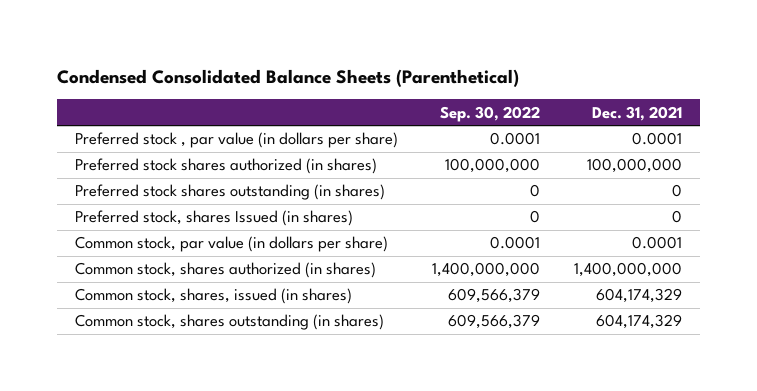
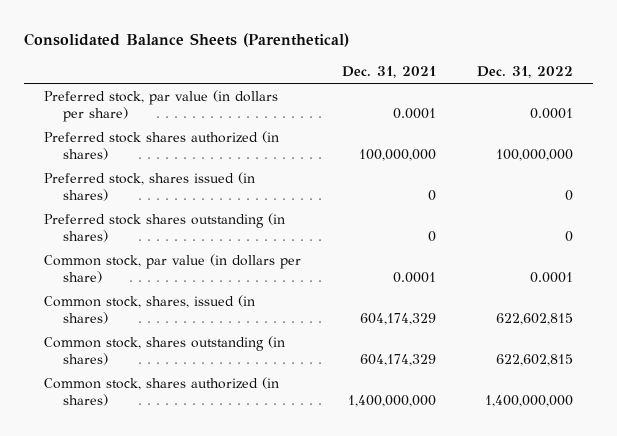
[57,68,520,87] Condensed Consolidated Balance Sheets (Parenthetical) -> [23,33,349,48] Consolidated Balance Sheets (Parenthetical)
[440,105,541,122] Sep. 30, 2022 -> none
none -> [476,66,573,79] Dec. 31, 2022
[74,132,398,149] Preferred stock , par value (in dollars per share) -> [44,90,279,122] Preferred stock, par value (in dollars per share)
none -> [44,172,256,201] Preferred stock, shares issued (in shares)
[74,210,353,227] Preferred stock, shares Issued (in shares) -> none
[74,262,376,279] Common stock, shares authorized (in shares) -> [44,377,280,406] Common stock, shares authorized (in shares)

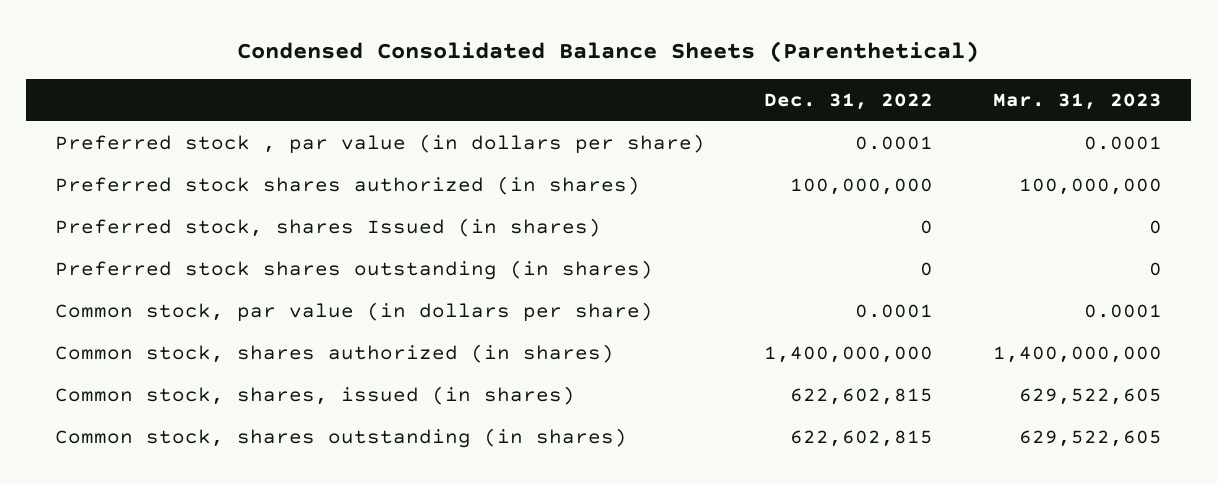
[23,33,349,48] Consolidated Balance Sheets (Parenthetical) -> [237,40,980,63] Condensed Consolidated Balance Sheets (Parenthetical)
[341,66,436,79] Dec. 31, 2021 -> none
none -> [992,92,1162,110] Mar. 31, 2023
[44,90,279,122] Preferred stock, par value (in dollars per share) -> [55,134,706,155] Preferred stock , par value (in dollars per share)
[44,172,256,201] Preferred stock, shares issued (in shares) -> [55,218,602,238] Preferred stock, shares Issued (in shares)
[44,377,280,406] Common stock, shares authorized (in shares) -> [55,344,615,364] Common stock, shares authorized (in shares)

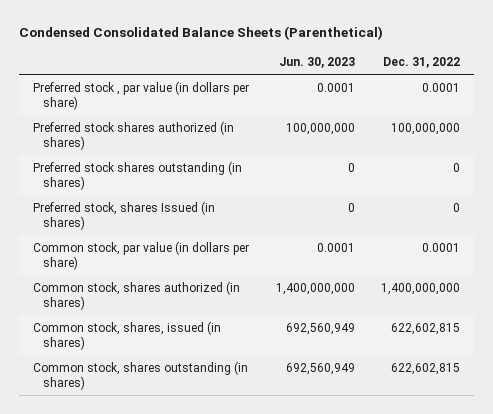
[992,92,1162,110] Mar. 31, 2023 -> none
none -> [278,56,355,68] Jun. 30, 2023
[55,218,602,238] Preferred stock, shares Issued (in shares) -> [32,200,215,231] Preferred stock, shares Issued (in shares)

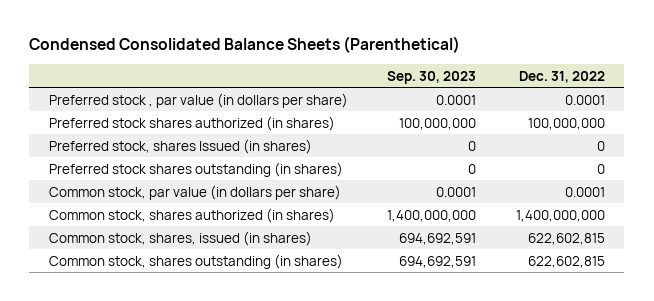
[278,56,355,68] Jun. 30, 2023 -> none
none -> [387,70,477,84] Sep. 30, 2023
[32,160,242,191] Preferred stock shares outstanding (in shares) -> [49,161,344,177] Preferred stock shares outstanding (in shares)

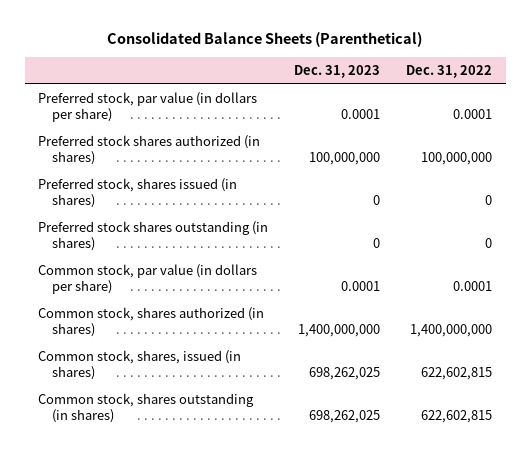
[29,36,461,54] Condensed Consolidated Balance Sheets (Parenthetical) -> [107,32,423,48] Consolidated Balance Sheets (Parenthetical)
[387,70,477,84] Sep. 30, 2023 -> none
none -> [294,65,381,79] Dec. 31, 2023
[49,92,349,108] Preferred stock , par value (in dollars per share) -> [37,91,257,123] Preferred stock, par value (in dollars per share)
[49,138,313,154] Preferred stock, shares Issued (in shares) -> [37,177,237,209] Preferred stock, shares issued (in shares)

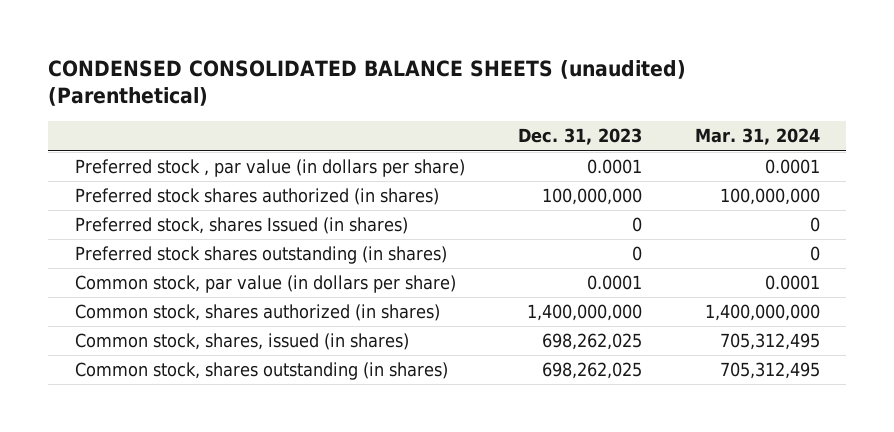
[107,32,423,48] Consolidated Balance Sheets (Parenthetical) -> [47,59,686,107] CONDENSED CONSOLIDATED BALANCE SHEETS (unaudited) (Parenthetical)
[406,65,493,79] Dec. 31, 2022 -> none
none -> [694,128,820,146] Mar. 31, 2024
[37,91,257,123] Preferred stock, par value (in dollars per share) -> [74,159,465,178] Preferred stock , par value (in dollars per share)
[37,177,237,209] Preferred stock, shares issued (in shares) -> [74,217,408,235] Preferred stock, shares Issued (in shares)

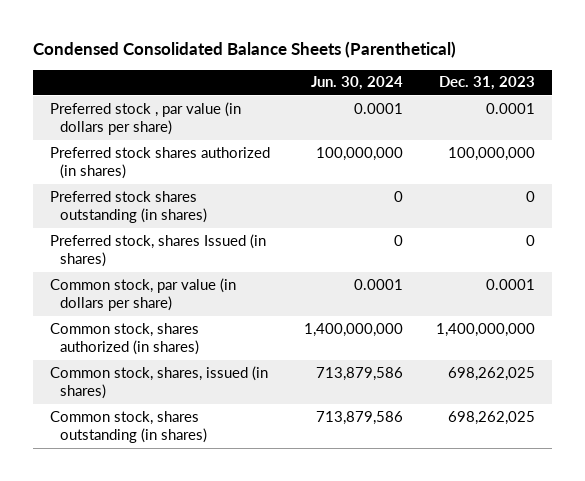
[47,59,686,107] CONDENSED CONSOLIDATED BALANCE SHEETS (unaudited) (Parenthetical) -> [32,41,456,59] Condensed Consolidated Balance Sheets (Parenthetical)
[694,128,820,146] Mar. 31, 2024 -> none
none -> [310,76,403,91] Jun. 30, 2024
[74,217,408,235] Preferred stock, shares Issued (in shares) -> [49,233,266,268] Preferred stock, shares Issued (in shares)

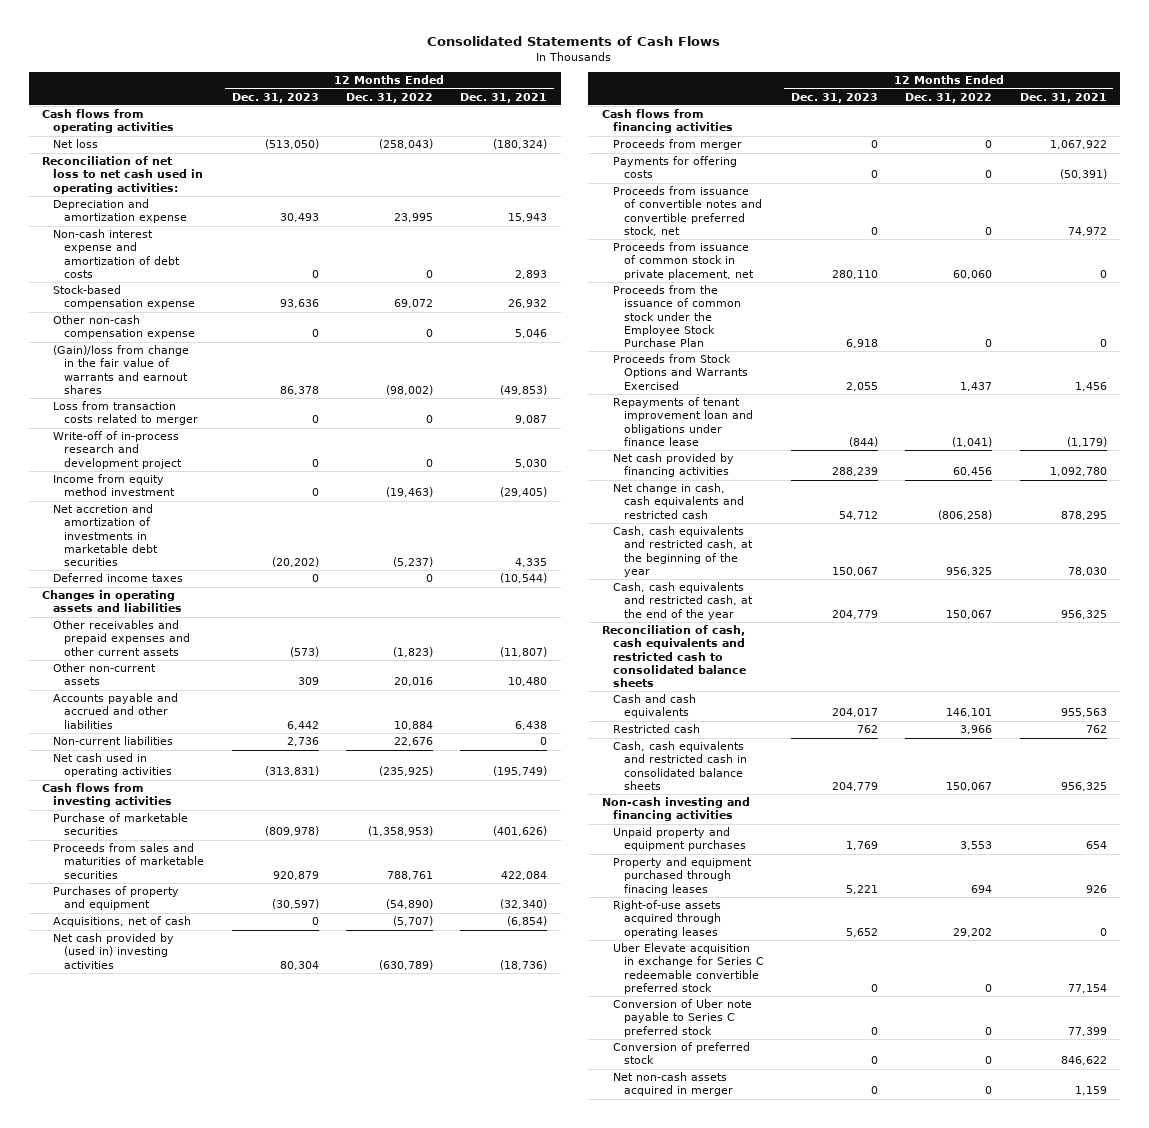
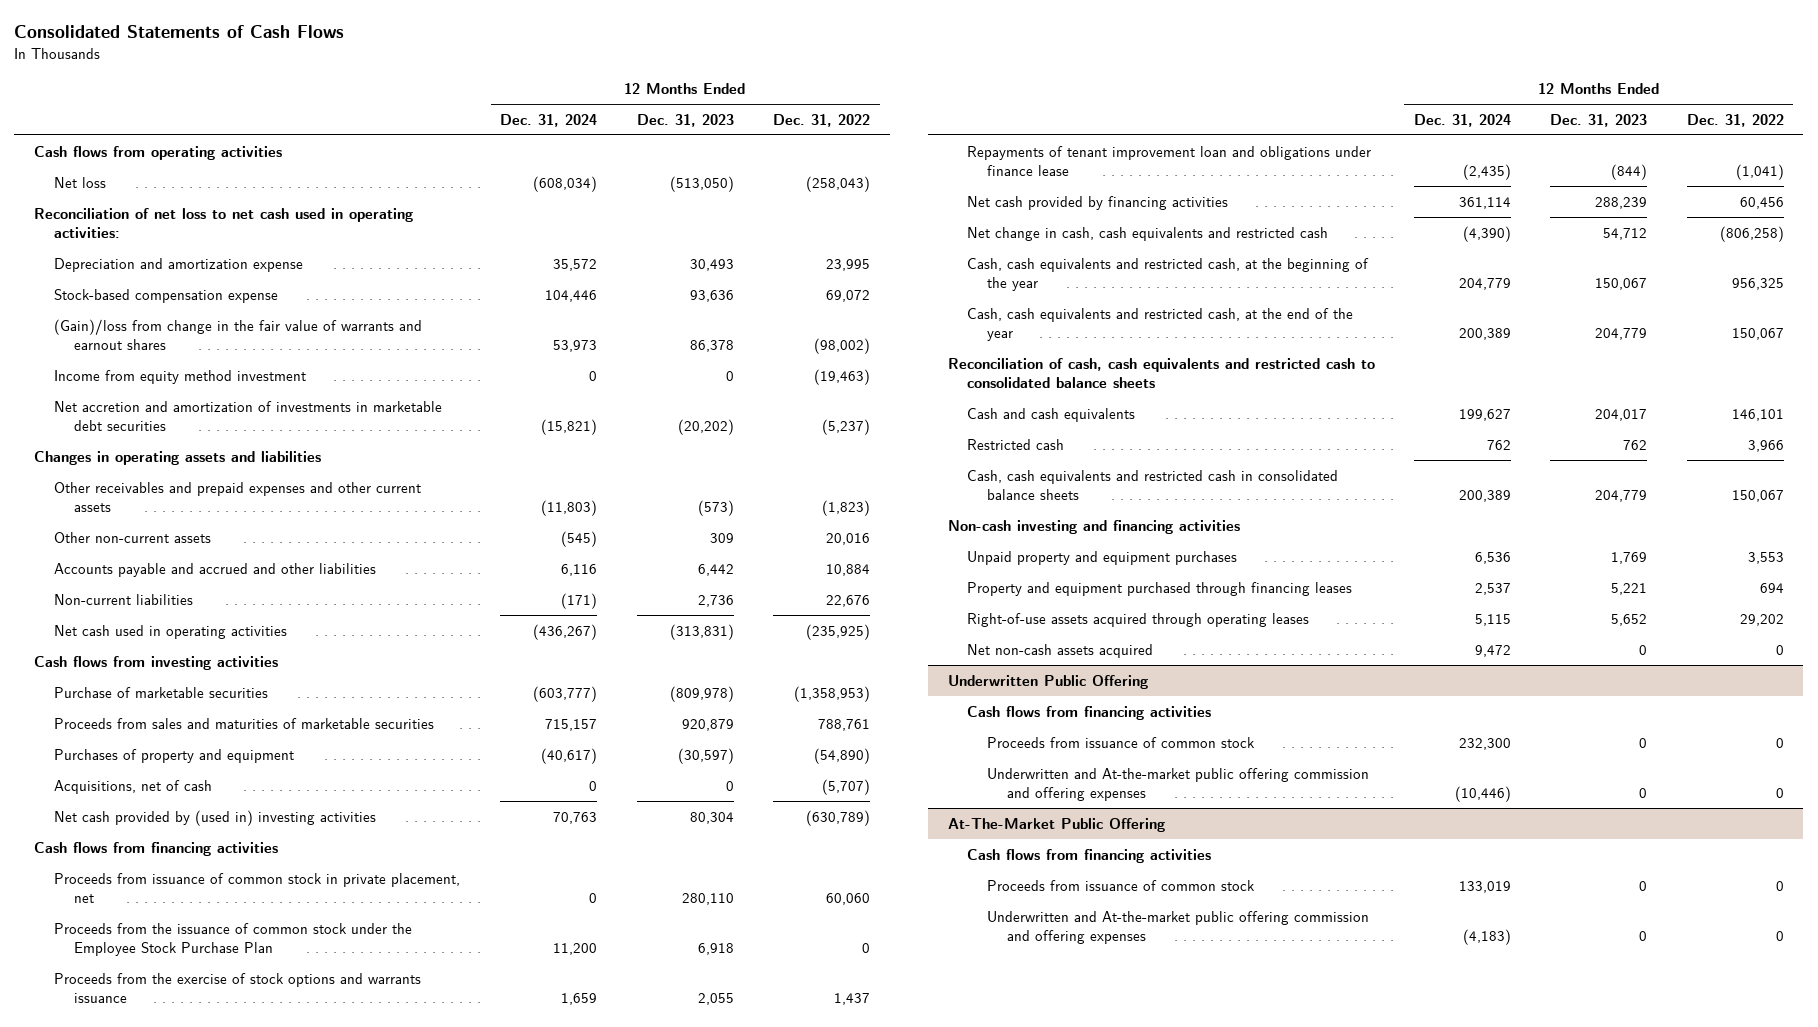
[460,92,548,103] Dec. 31, 2021 -> none
none -> [500,113,598,127] Dec. 31, 2024
[53,229,181,278] Non-cash interest expense and amortization of debt costs -> none
[53,315,196,340] Other non-cash compensation expense -> none
[53,401,199,426] Loss from transaction costs related to merger -> none
[53,431,183,469] Write-off of in-process research and development project -> none
[53,573,184,583] Deferred income taxes -> none
[612,139,742,151] Proceeds from merger -> none
[612,156,737,179] Payments for offering costs -> none
[612,186,762,236] Proceeds from issuance of convertible notes and convertible preferred stock, net -> none
[612,354,748,390] Proceeds from Stock Options and Warrants Exercised -> [53,972,421,1004] Proceeds from the exercise of stock options and warrants issuance
[612,857,752,895] Property and equipment purchased through finacing leases -> [967,581,1353,596] Property and equipment purchased through financing leases
[612,943,764,994] Uber Elevate acquisition in exchange for Series C redeemable convertible preferred stock -> none
[612,999,752,1037] Conversion of Uber note payable to Series C preferred stock -> none
[612,1042,750,1065] Conversion of preferred stock -> none
[612,1072,733,1097] Net non-cash assets acquired in merger -> [967,643,1154,658] Net non-cash assets acquired
none -> [947,674,1148,689] Underwritten Public Offering
none -> [967,705,1212,720] Cash flows from financing activities
none -> [987,736,1256,748] Proceeds from issuance of common stock
none -> [987,767,1370,802] Underwritten and At-the-market public offering commission and offering expenses
none -> [947,817,1165,832] At-The-Market Public Offering
none -> [967,848,1212,863] Cash flows from financing activities
none -> [987,879,1256,891] Proceeds from issuance of common stock
none -> [987,910,1370,945] Underwritten and At-the-market public offering commission and offering expenses

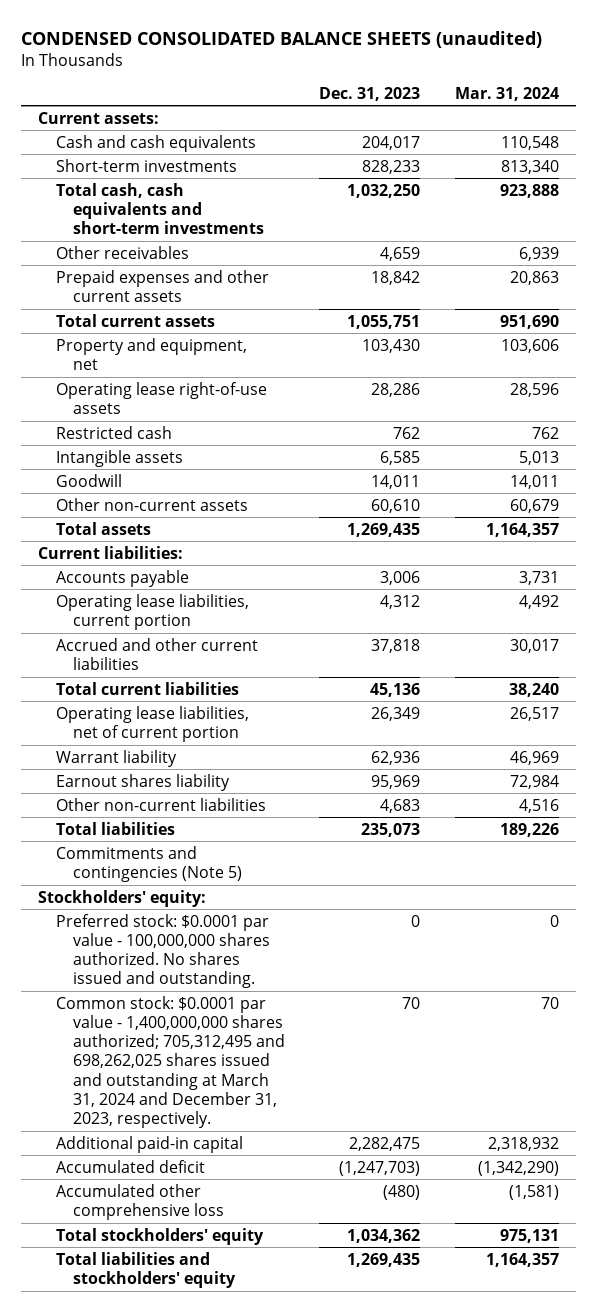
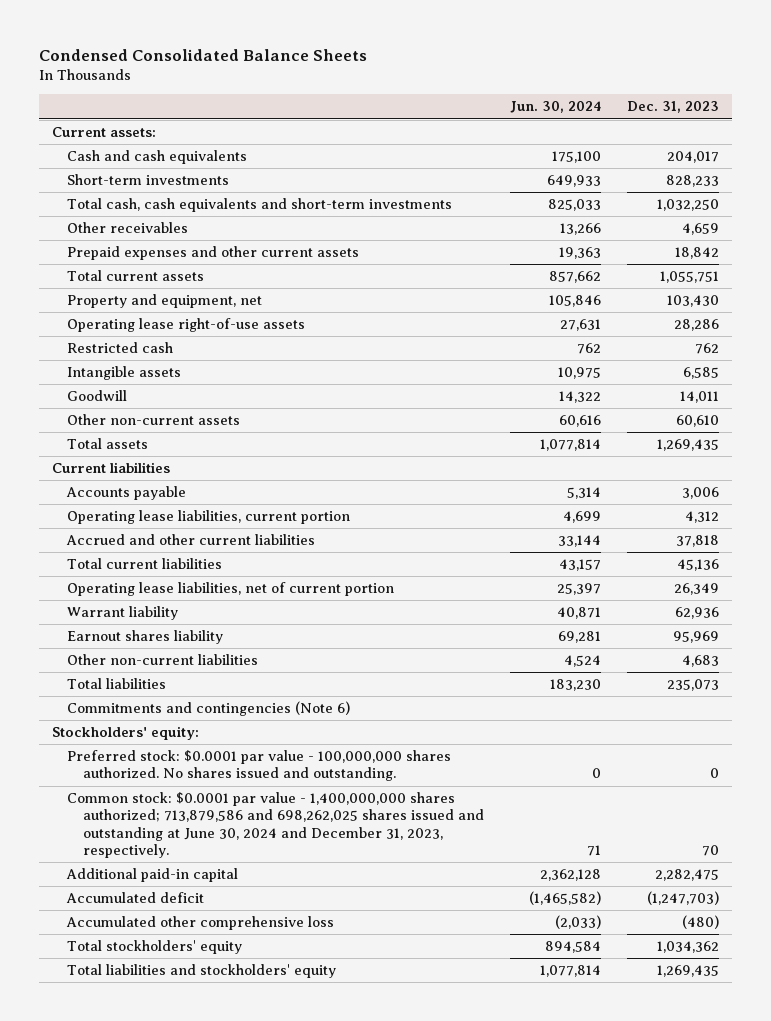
[20,30,542,48] CONDENSED CONSOLIDATED BALANCE SHEETS (unaudited) -> [38,48,367,61] Condensed Consolidated Balance Sheets
[454,86,559,101] Mar. 31, 2024 -> none
none -> [510,101,602,114] Jun. 30, 2024
[38,545,184,559] Current liabilities: -> [51,461,170,473] Current liabilities
[55,845,243,882] Commitments and contingencies (Note 5) -> [67,700,351,716] Commitments and contingencies (Note 6)
[55,995,286,1129] Common stock: $0.0001 par value - 1,400,000,000 shares authorized; 705,312,495 and 698,262,025 shares issued and outstanding at March 31, 2024 and December 31, 2023, respectively. -> [67,791,485,859] Common stock: $0.0001 par value - 1,400,000,000 shares authorized; 713,879,586 and 698,262,025 shares issued and outstanding at June 30, 2024 and December 31, 2023, respectively.

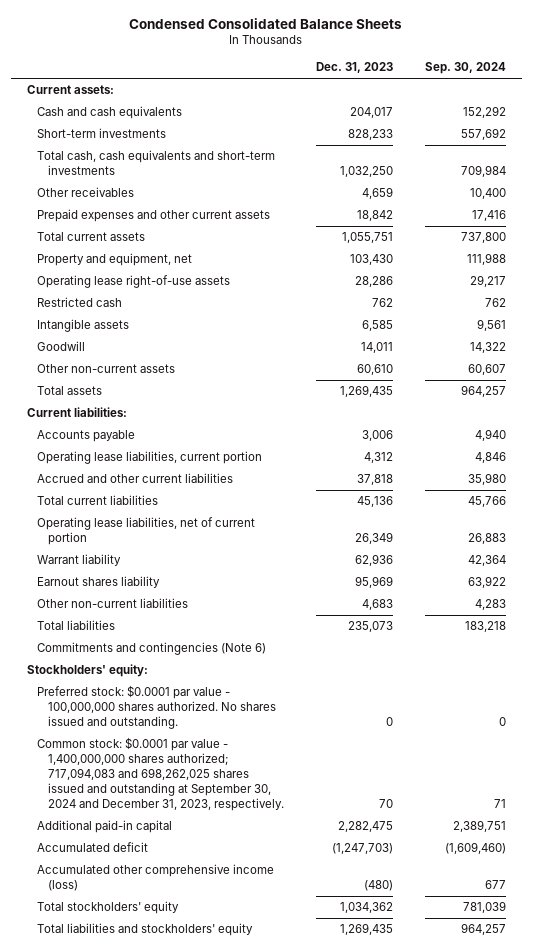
[510,101,602,114] Jun. 30, 2024 -> none
none -> [425,62,507,75] Sep. 30, 2024
[51,461,170,473] Current liabilities -> [26,407,127,418] Current liabilities:
[67,791,485,859] Common stock: $0.0001 par value - 1,400,000,000 shares authorized; 713,879,586 and 698,262,025 shares issued and outstanding at June 30, 2024 and December 31, 2023, respectively. -> [37,737,284,812] Common stock: $0.0001 par value - 1,400,000,000 shares authorized; 717,094,083 and 698,262,025 shares issued and outstanding at September 30, 2024 and December 31, 2023, respectively.
[66,915,335,930] Accumulated other comprehensive loss -> [37,864,275,892] Accumulated other comprehensive income (loss)

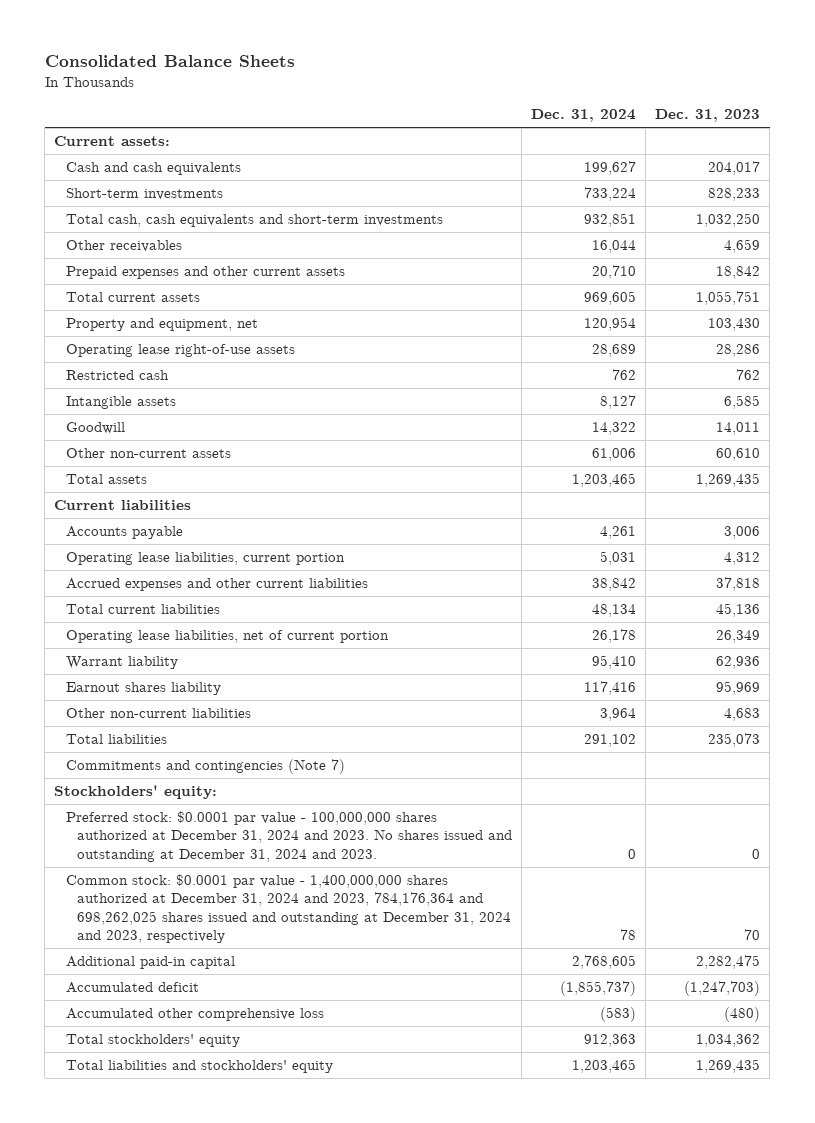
[129,17,403,29] Condensed Consolidated Balance Sheets -> [44,55,295,68] Consolidated Balance Sheets
[425,62,507,75] Sep. 30, 2024 -> none
none -> [531,109,637,123] Dec. 31, 2024
[26,407,127,418] Current liabilities: -> [54,499,192,510] Current liabilities
[37,473,234,484] Accrued and other current liabilities -> [65,577,368,591] Accrued expenses and other current liabilities
[37,642,267,656] Commitments and contingencies (Note 6) -> [65,758,345,774] Commitments and contingencies (Note 7)
[37,685,276,730] Preferred stock: $0.0001 par value - 100,000,000 shares authorized. No shares issued and outstanding. -> [65,810,513,862] Preferred stock: $0.0001 par value - 100,000,000 shares authorized at December 31, 2024 and 2023. No shares issued and outstanding at December 31, 2024 and 2023.
[37,737,284,812] Common stock: $0.0001 par value - 1,400,000,000 shares authorized; 717,094,083 and 698,262,025 shares issued and outstanding at September 30, 2024 and December 31, 2023, respectively. -> [65,873,512,944] Common stock: $0.0001 par value - 1,400,000,000 shares authorized at December 31, 2024 and 2023, 784,176,364 and 698,262,025 shares issued and outstanding at December 31, 2024 and 2023, respectively
[37,864,275,892] Accumulated other comprehensive income (loss) -> [65,1007,324,1021] Accumulated other comprehensive loss

